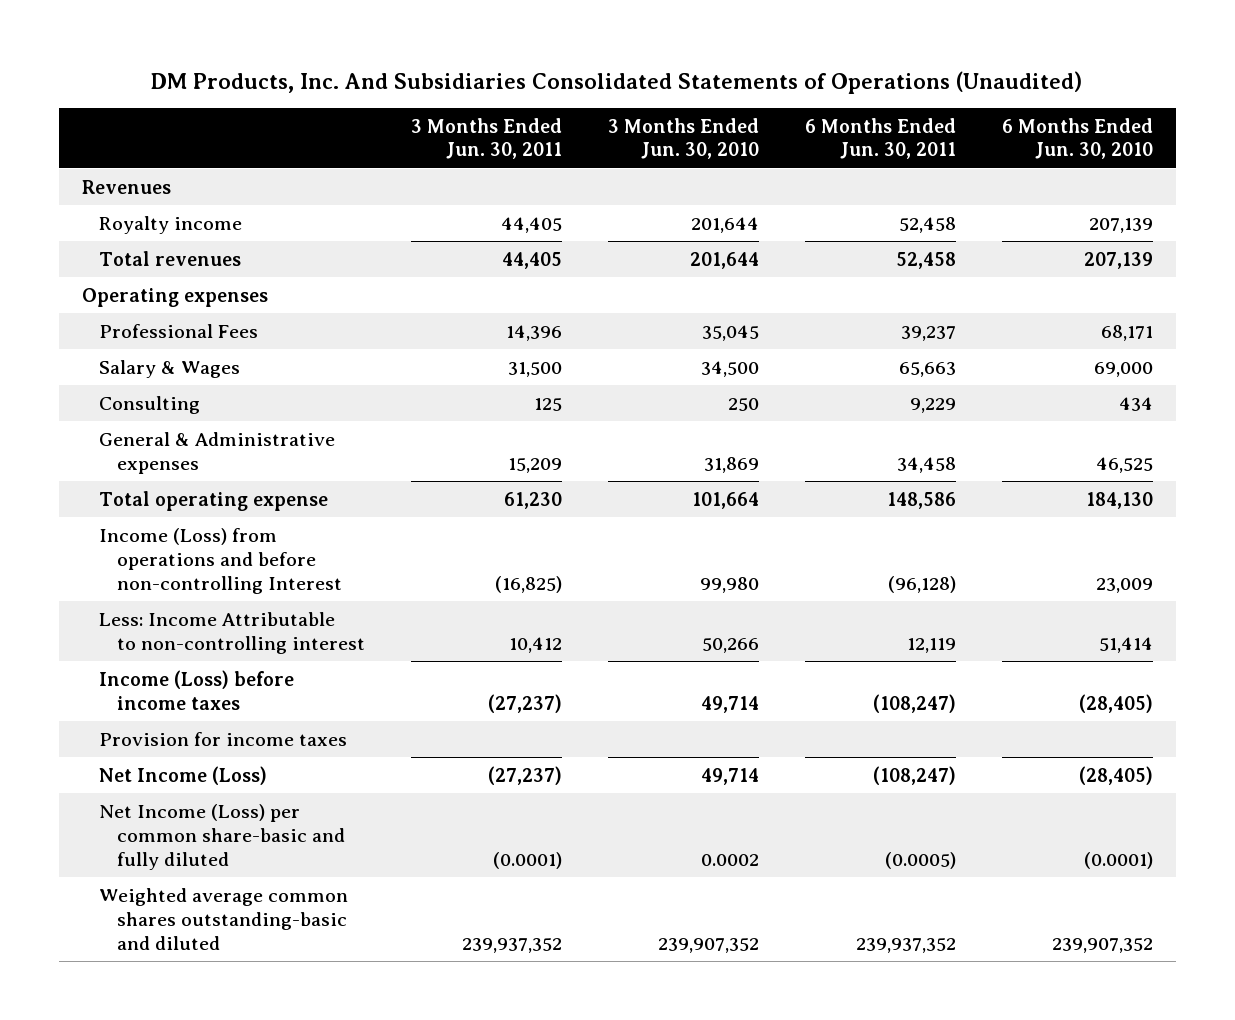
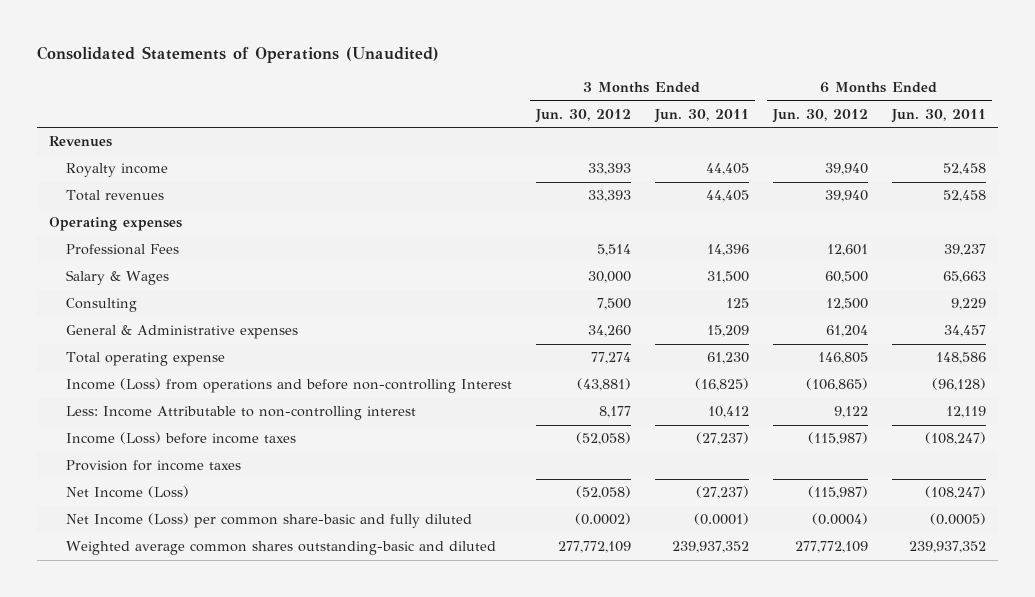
[151,70,1083,94] DM Products, Inc. And Subsidiaries Consolidated Statements of Operations (Unaudited) -> [36,46,439,64] Consolidated Statements of Operations (Unaudited)
[608,117,760,160] 3 Months Ended Jun. 30, 2010 -> none
[1002,117,1154,160] 6 Months Ended Jun. 30, 2010 -> none
none -> [534,109,631,124] Jun. 30, 2012
none -> [771,109,868,124] Jun. 30, 2012
[897,456,957,473] 34,458 -> [943,325,986,338] 34,457

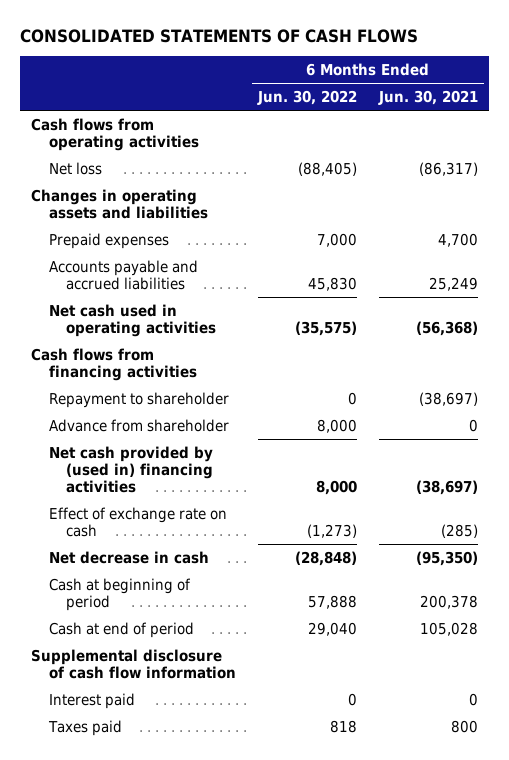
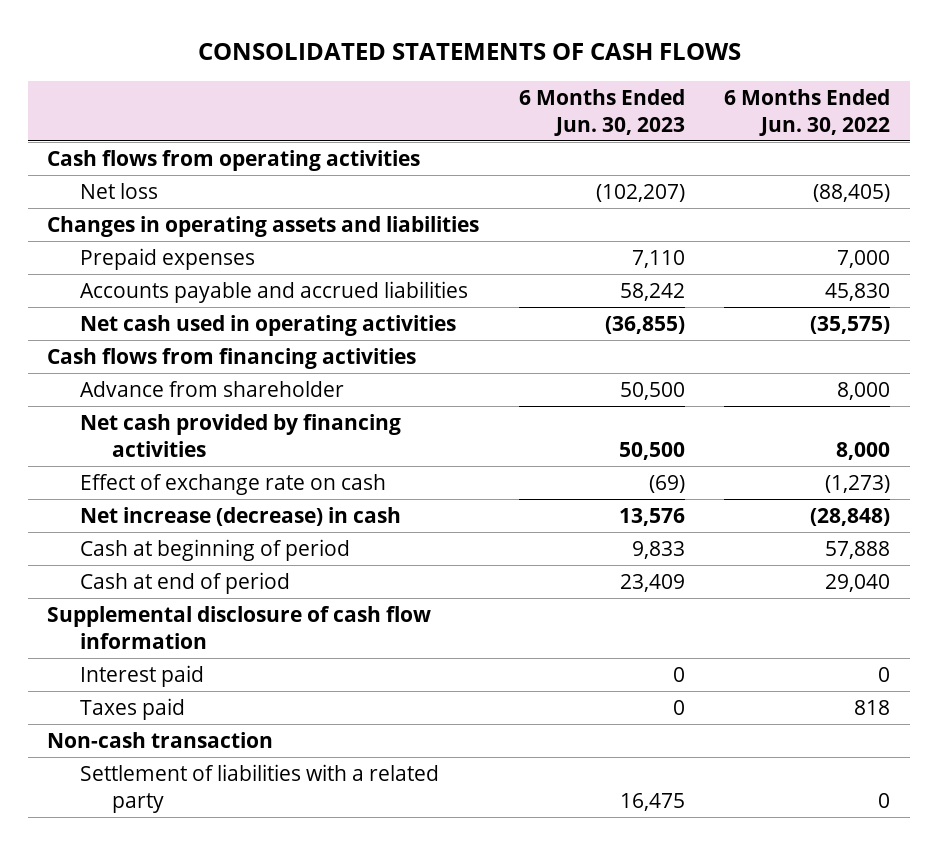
[378,90,479,106] Jun. 30, 2021 -> none
none -> [518,88,685,136] 6 Months Ended Jun. 30, 2023
[48,391,229,408] Repayment to shareholder -> none
[48,445,214,493] Net cash provided by (used in) financing activities -> [79,413,401,457] Net cash provided by financing activities
[48,550,209,564] Net decrease in cash -> [79,506,401,526] Net increase (decrease) in cash
none -> [47,731,274,748] Non-cash transaction
none -> [79,763,439,813] Settlement of liabilities with a related party

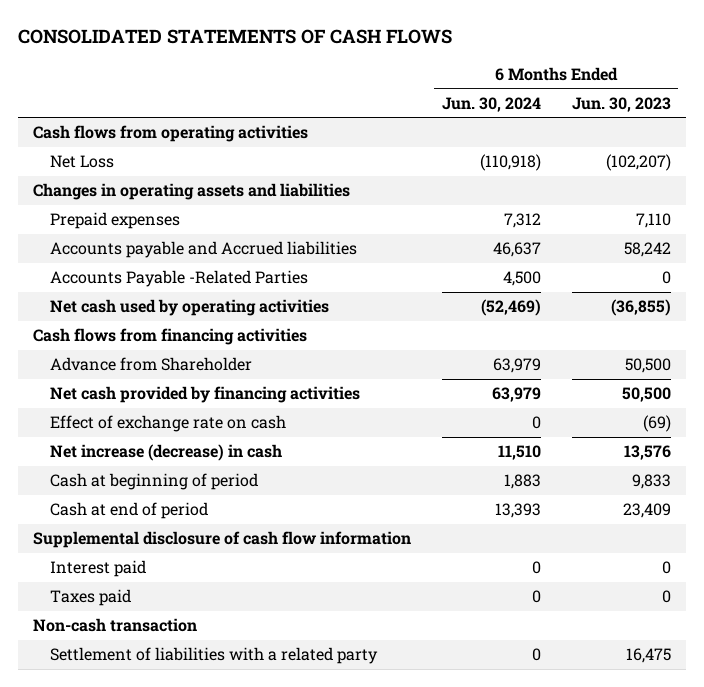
[723,88,890,136] 6 Months Ended Jun. 30, 2022 -> none
none -> [442,96,542,112] Jun. 30, 2024
[79,182,158,199] Net loss -> [50,155,115,169] Net Loss
[79,280,468,303] Accounts payable and accrued liabilities -> [50,241,358,259] Accounts payable and Accrued liabilities
none -> [50,270,309,288] Accounts Payable -Related Parties
[79,314,456,336] Net cash used in operating activities -> [50,299,330,317] Net cash used by operating activities
[79,380,344,397] Advance from shareholder -> [50,357,253,372] Advance from Shareholder

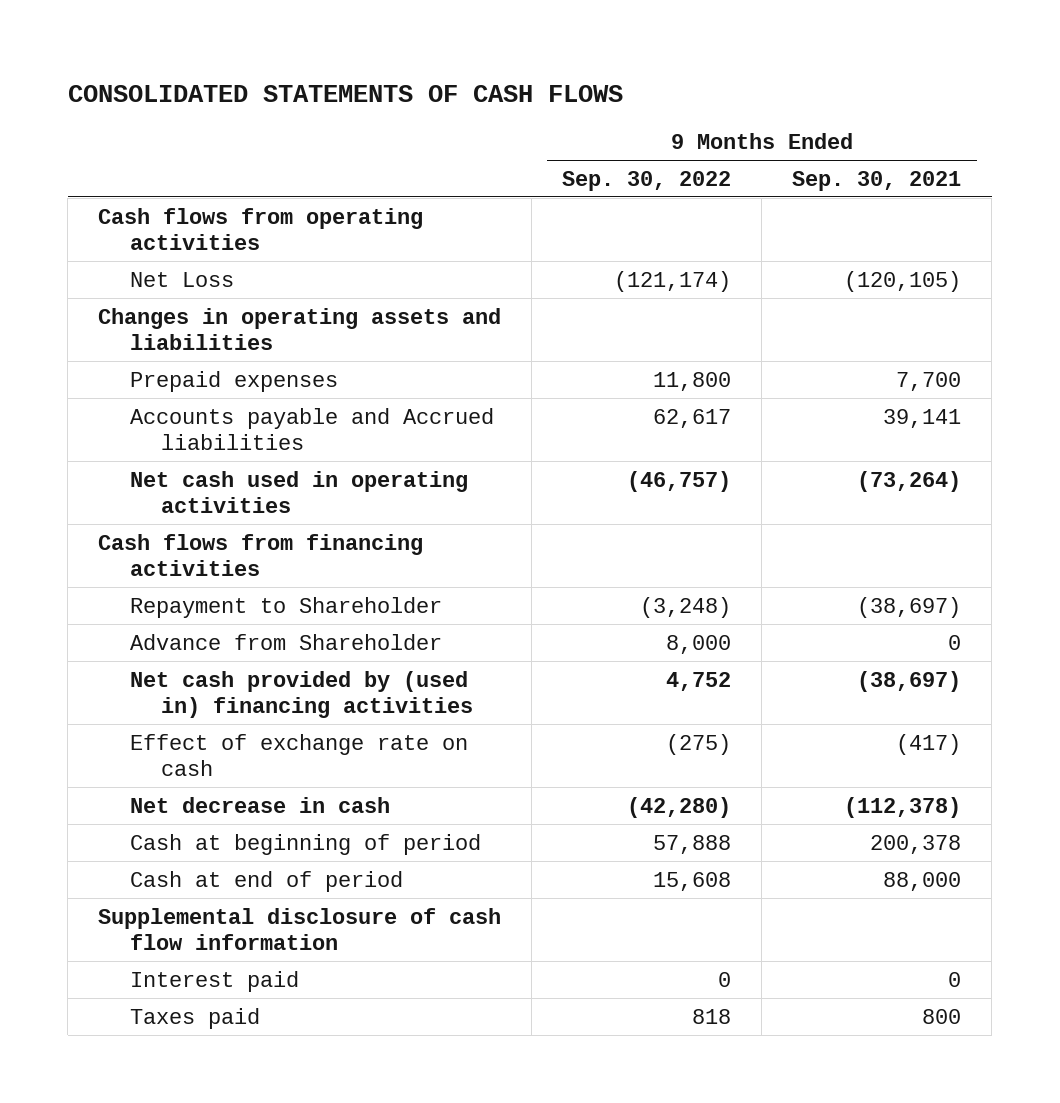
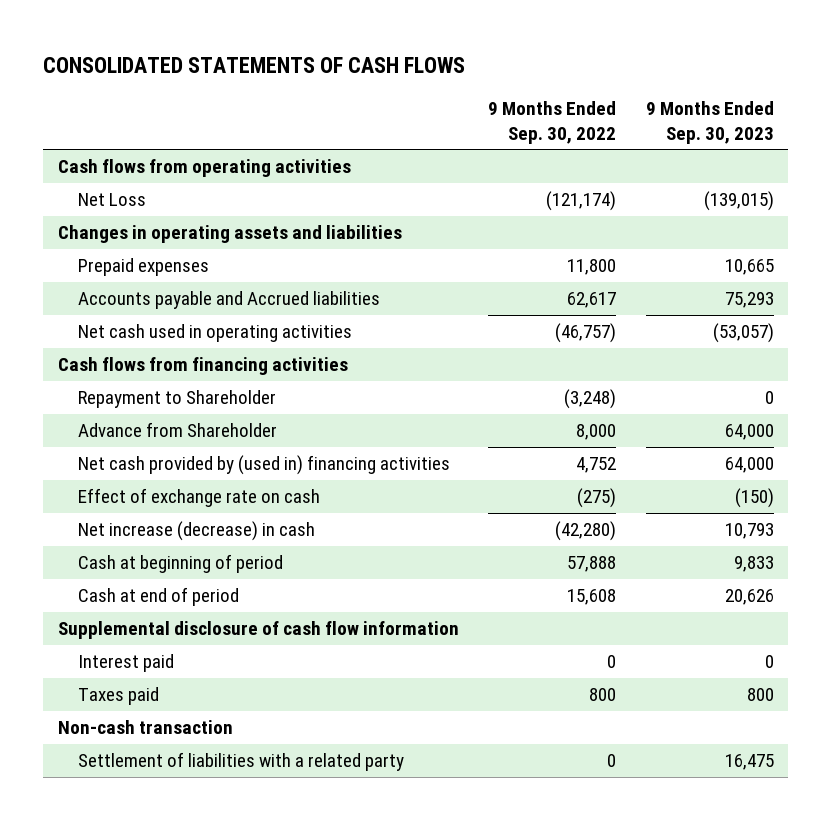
[792,170,962,191] Sep. 30, 2021 -> none
none -> [645,101,774,144] 9 Months Ended Sep. 30, 2023
[129,796,390,813] Net decrease in cash -> [78,521,316,542] Net increase (decrease) in cash
[692,1008,732,1024] 818 -> [589,688,617,702] 800
none -> [58,720,234,735] Non-cash transaction
none -> [78,752,405,772] Settlement of liabilities with a related party

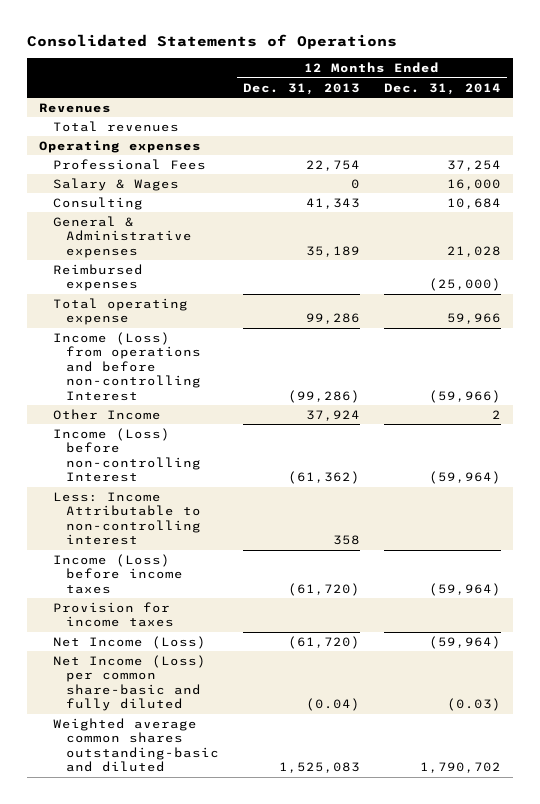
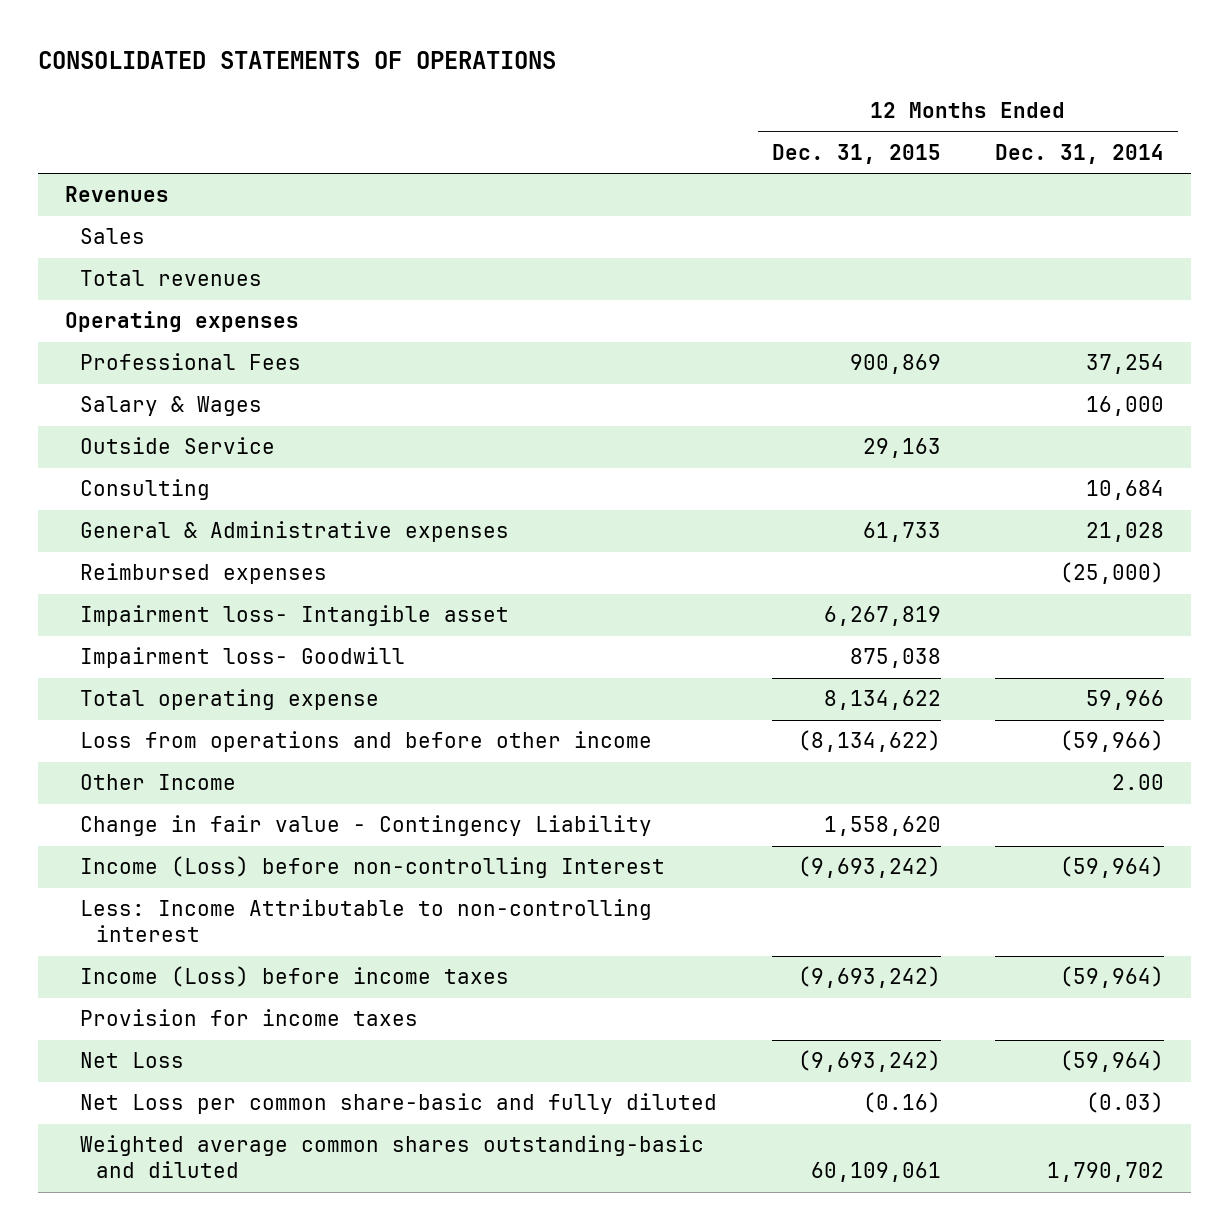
[27,34,398,50] Consolidated Statements of Operations -> [37,51,556,70] CONSOLIDATED STATEMENTS OF OPERATIONS
[243,82,361,95] Dec. 31, 2013 -> none
none -> [771,143,941,164] Dec. 31, 2015
none -> [80,228,146,245] Sales
none -> [80,437,276,455] Outside Service
none -> [80,605,510,627] Impairment loss- Intangible asset
none -> [80,647,406,669] Impairment loss- Goodwill
[52,331,202,401] Income (Loss) from operations and before non-controlling Interest -> [80,731,653,753] Loss from operations and before other income
[491,409,501,419] 2 -> [1112,774,1165,791] 2.00
none -> [80,815,653,837] Change in fair value - Contingency Liability
[52,635,206,649] Net Income (Loss) -> [80,1052,185,1069] Net Loss
[52,654,206,712] Net Income (Loss) per common share-basic and fully diluted -> [80,1093,718,1115] Net Loss per common share-basic and fully diluted

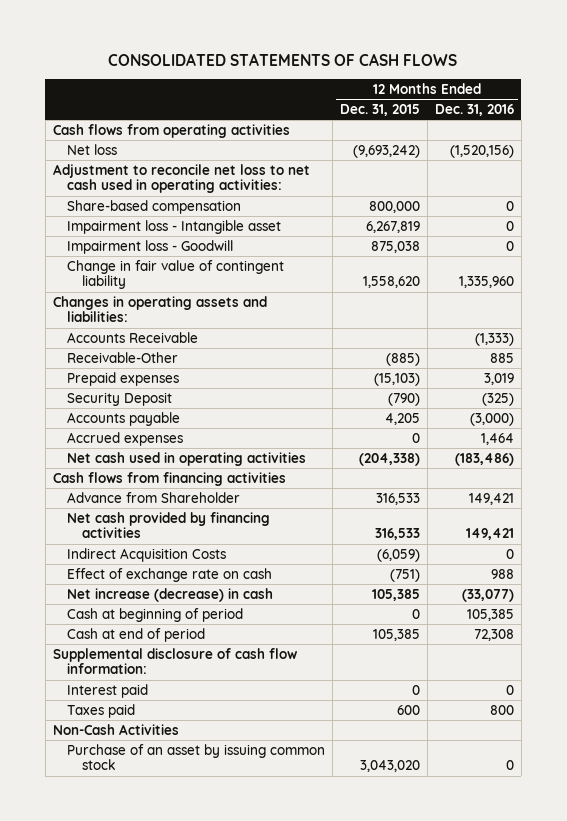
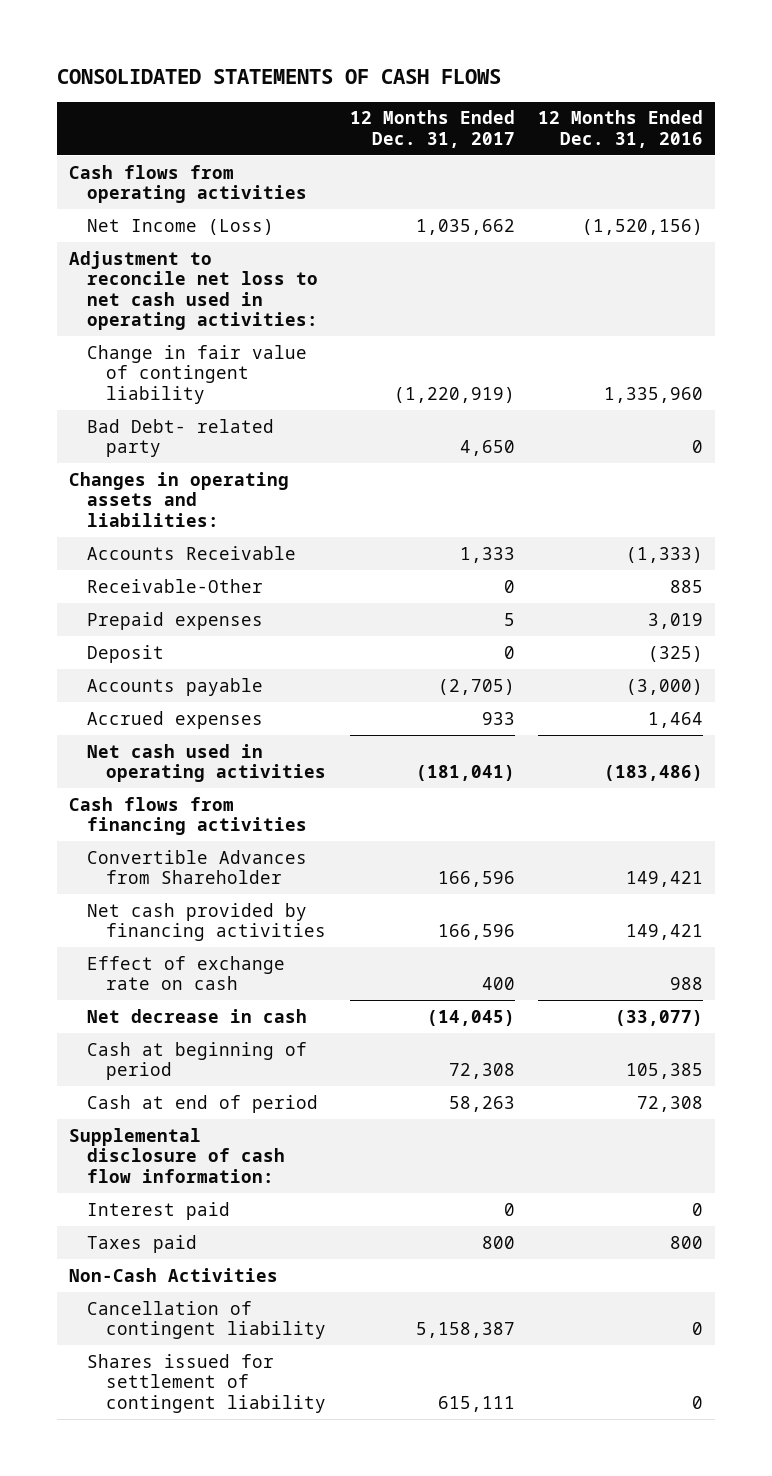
[340,103,421,116] Dec. 31, 2015 -> none
none -> [349,110,515,148] 12 Months Ended Dec. 31, 2017
[67,143,118,155] Net loss -> [87,218,275,235] Net Income (Loss)
[67,199,242,214] Share-based compensation -> none
[67,219,282,234] Impairment loss - Intangible asset -> none
[67,239,234,254] Impairment loss - Goodwill -> none
none -> [87,418,275,458] Bad Debt- related party
[67,391,173,406] Security Deposit -> [87,644,165,663] Deposit
[67,491,241,503] Advance from Shareholder -> [87,849,308,885] Convertible Advances from Shareholder
[67,547,227,562] Indirect Acquisition Costs -> none
[67,587,274,602] Net increase (decrease) in cash -> [87,1008,308,1023] Net decrease in cash
none -> [87,1300,327,1340] Cancellation of contingent liability
[67,743,326,771] Purchase of an asset by issuing common stock -> [87,1353,327,1413] Shares issued for settlement of contingent liability

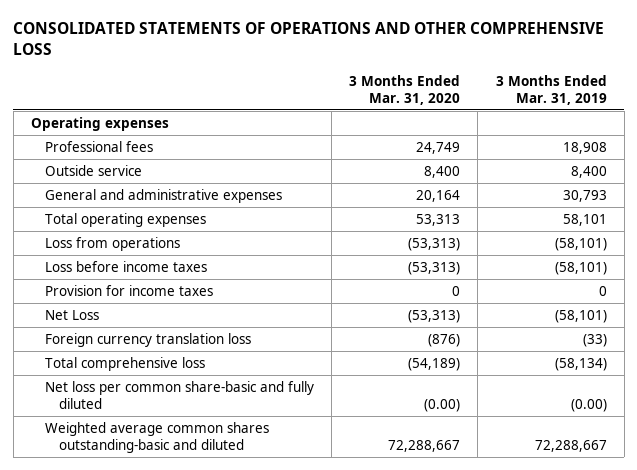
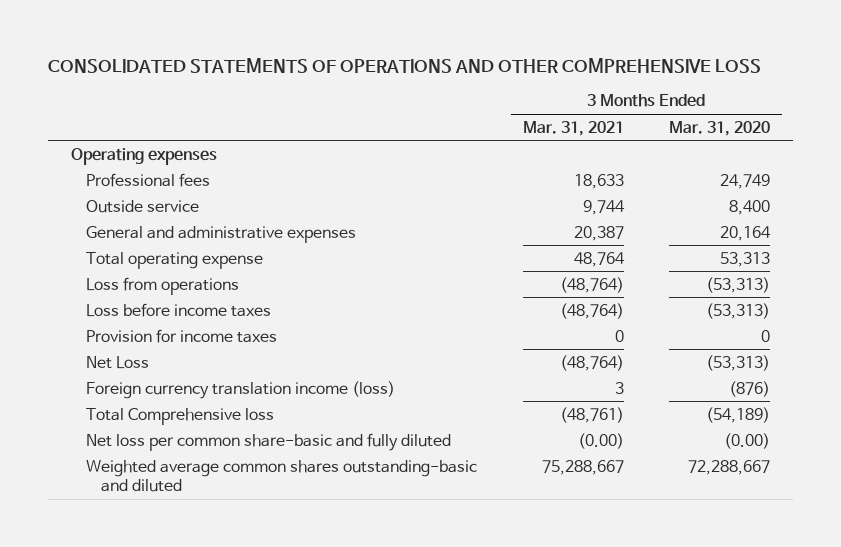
[495,74,607,105] 3 Months Ended Mar. 31, 2019 -> none
none -> [522,120,624,136] Mar. 31, 2021
[45,212,207,227] Total operating expenses -> [85,251,263,269] Total operating expense
[45,332,252,347] Foreign currency translation loss -> [85,380,395,399] Foreign currency translation income (loss)
[45,356,206,371] Total comprehensive loss -> [85,407,274,425] Total Comprehensive loss

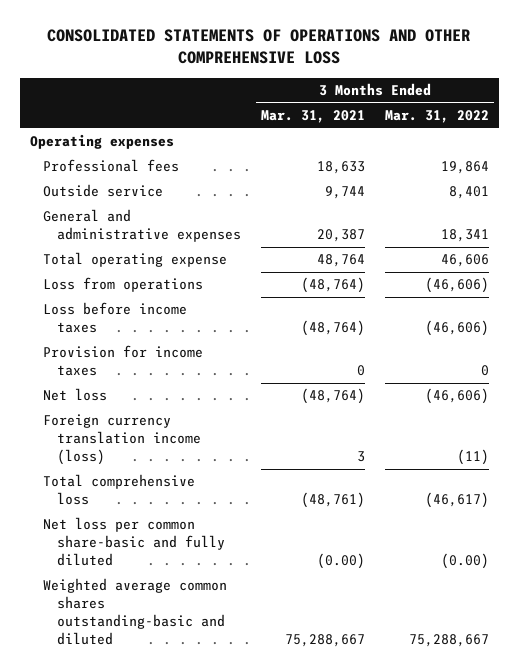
[669,120,771,136] Mar. 31, 2020 -> none
none -> [384,109,489,123] Mar. 31, 2022
[85,355,149,369] Net Loss -> [43,388,108,402] Net loss
[85,407,274,425] Total Comprehensive loss -> [43,474,196,506] Total comprehensive loss

